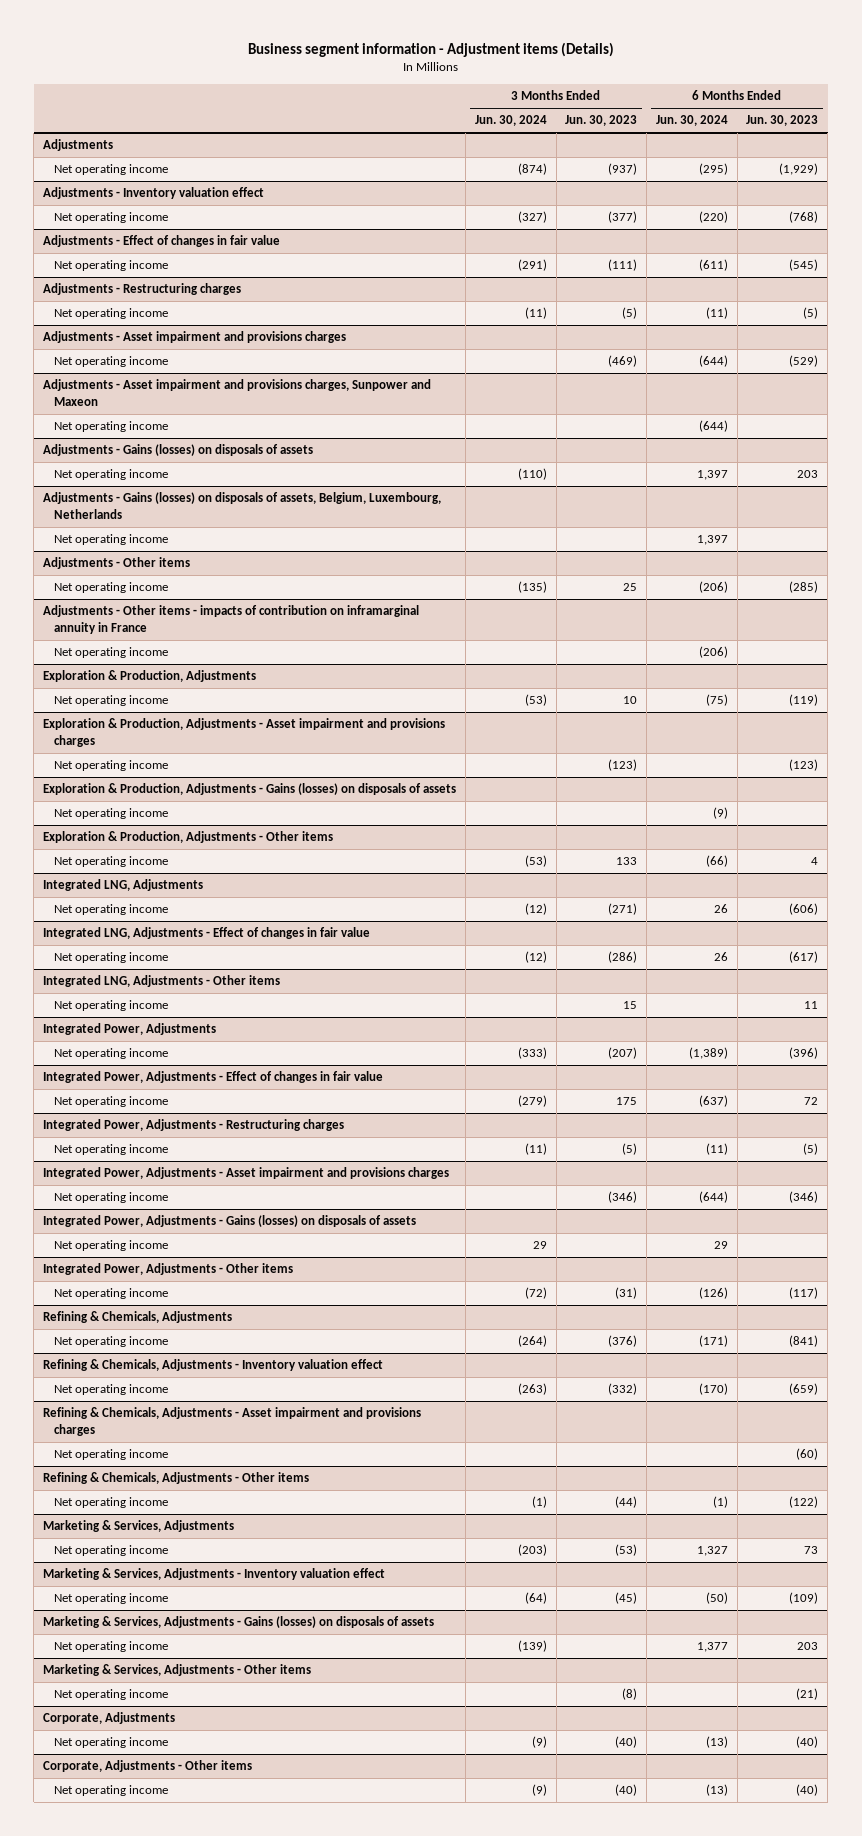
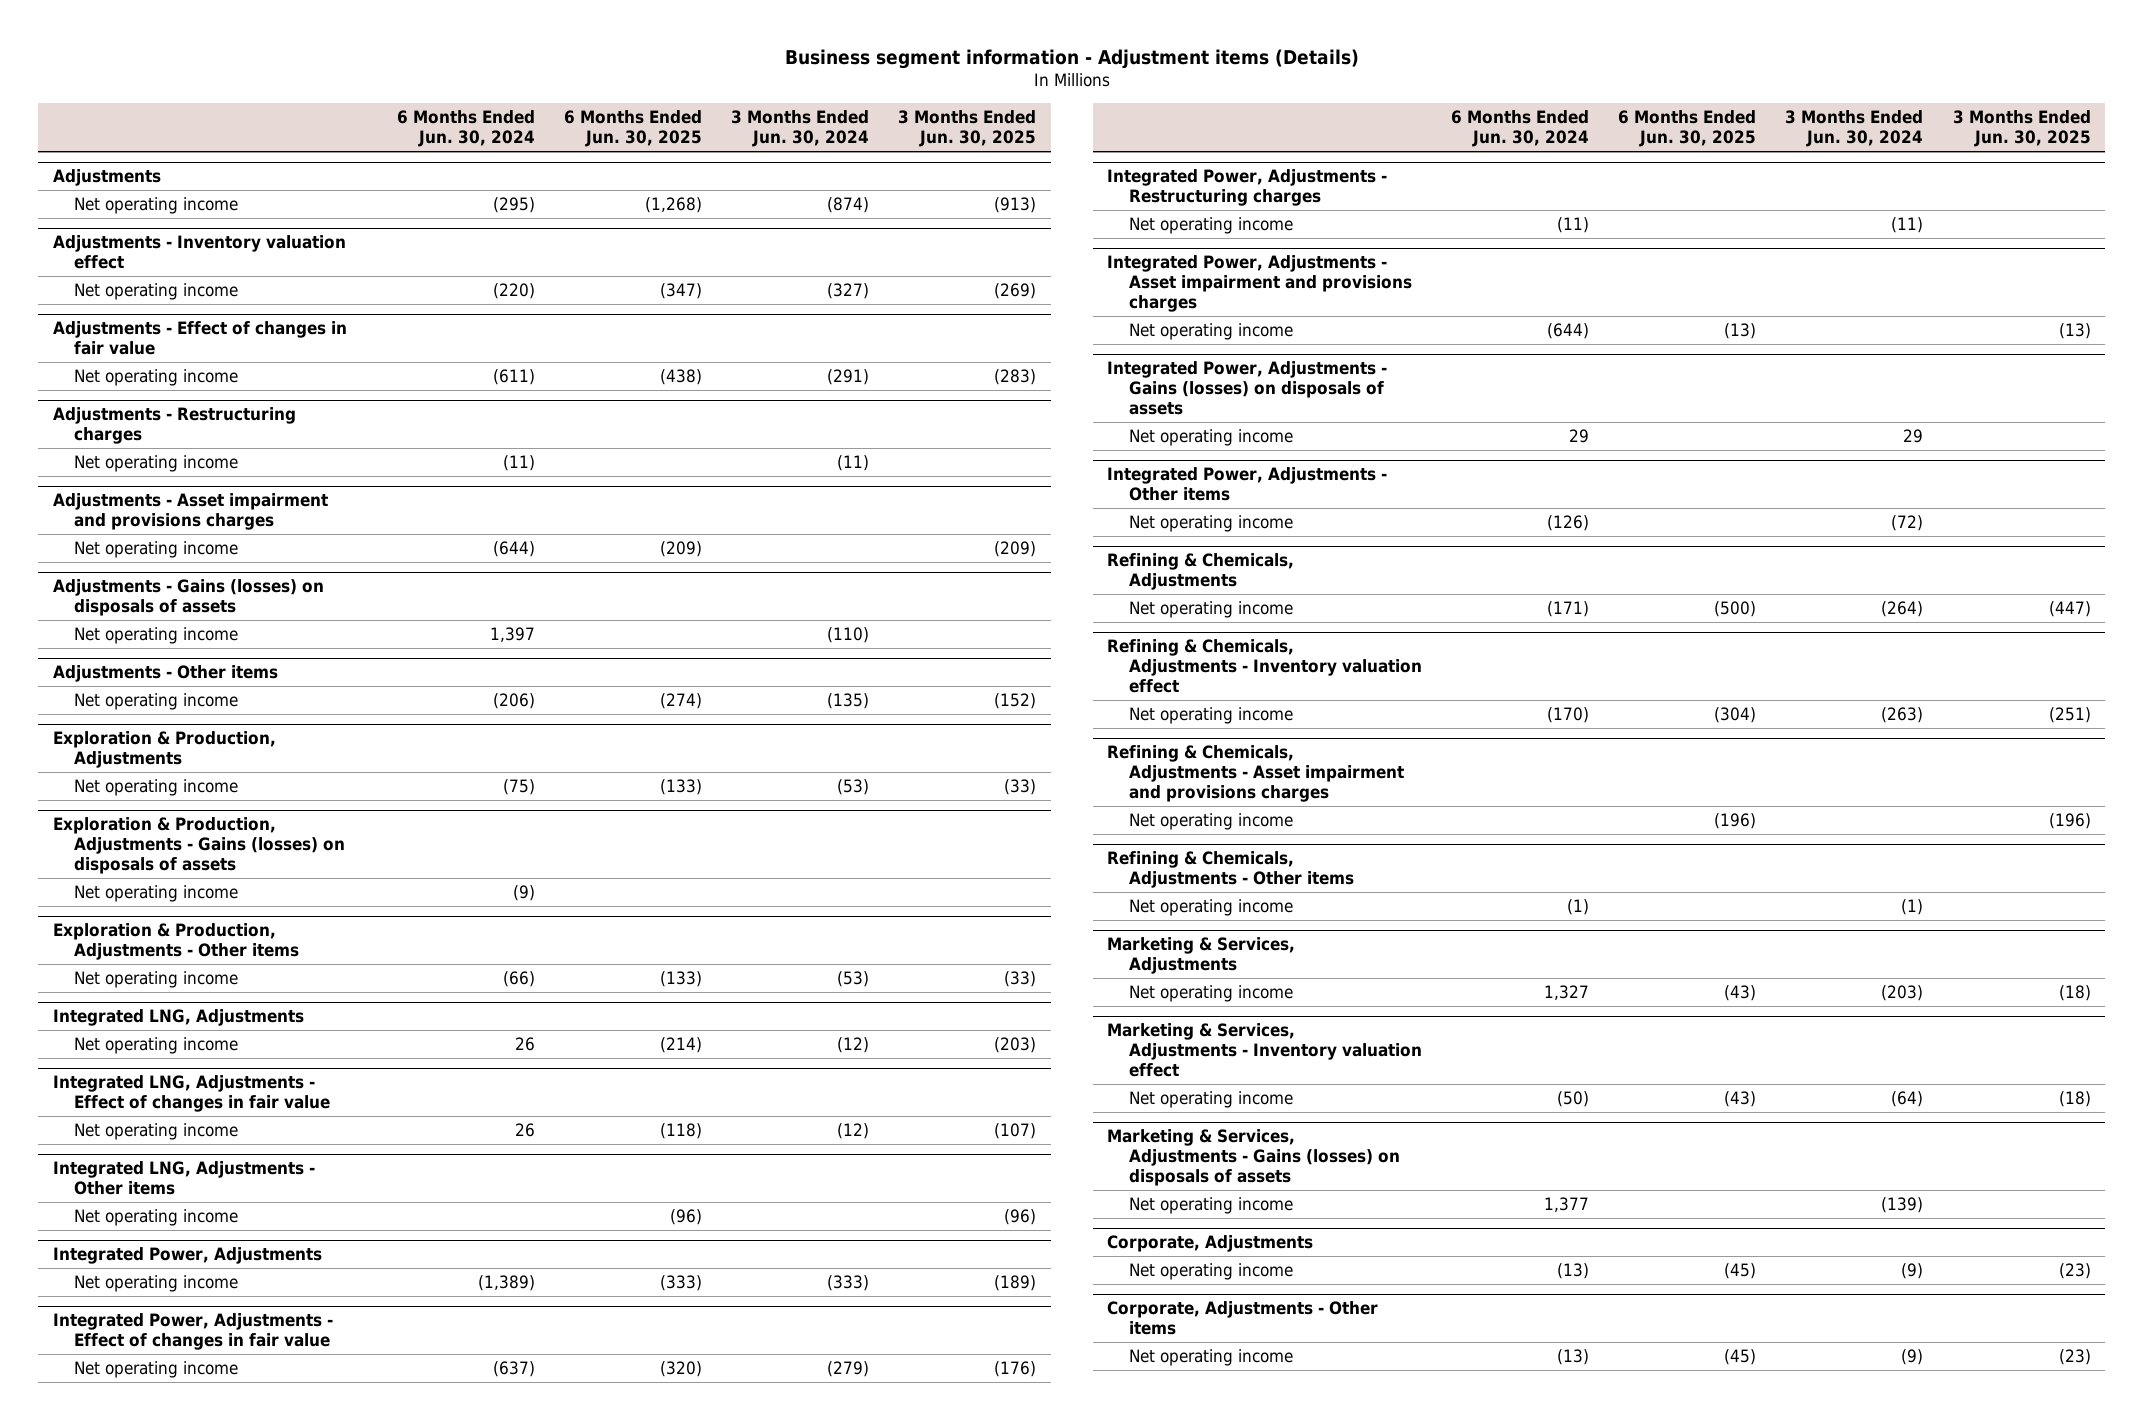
[565,115,638,127] Jun. 30, 2023 -> none
[746,115,819,127] Jun. 30, 2023 -> none
none -> [563,110,702,148] 6 Months Ended Jun. 30, 2025
none -> [898,110,1037,148] 3 Months Ended Jun. 30, 2025
[43,379,432,406] Adjustments - Asset impairment and provisions charges, Sunpower and Maxeon -> none
[53,421,168,433] Net operating income -> none
[43,492,442,519] Adjustments - Gains (losses) on disposals of assets, Belgium, Luxembourg, Netherlands -> none
[53,534,168,546] Net operating income -> none
[43,605,420,634] Adjustments - Other items - impacts of contribution on inframarginal annuity in France -> none
[53,647,168,659] Net operating income -> none
[43,718,446,747] Exploration & Production, Adjustments - Asset impairment and provisions charges -> none
[53,760,168,772] Net operating income -> none
[43,1664,312,1677] Marketing & Services, Adjustments - Other items -> none
[53,1689,168,1701] Net operating income -> none

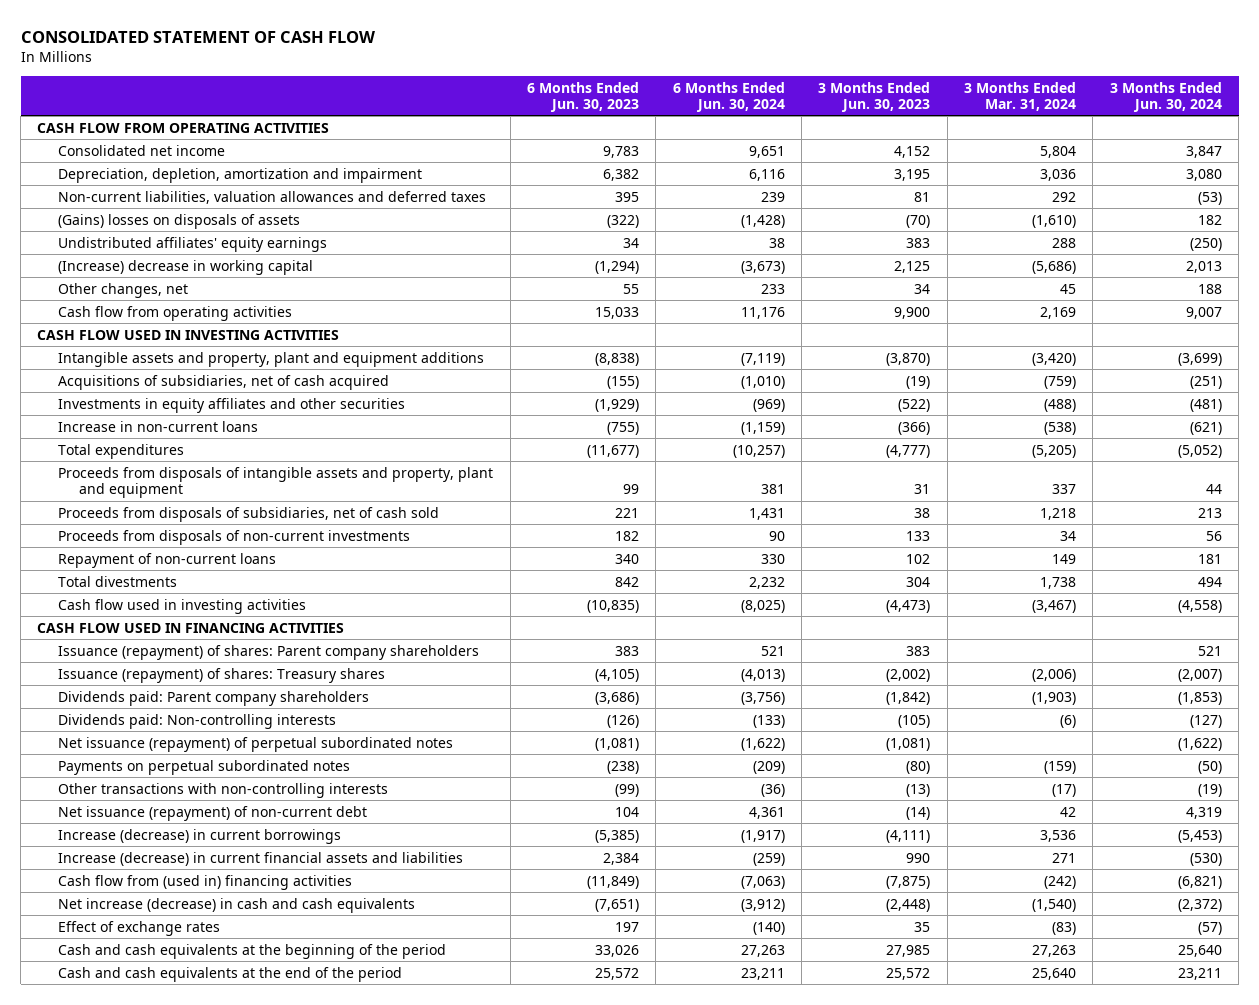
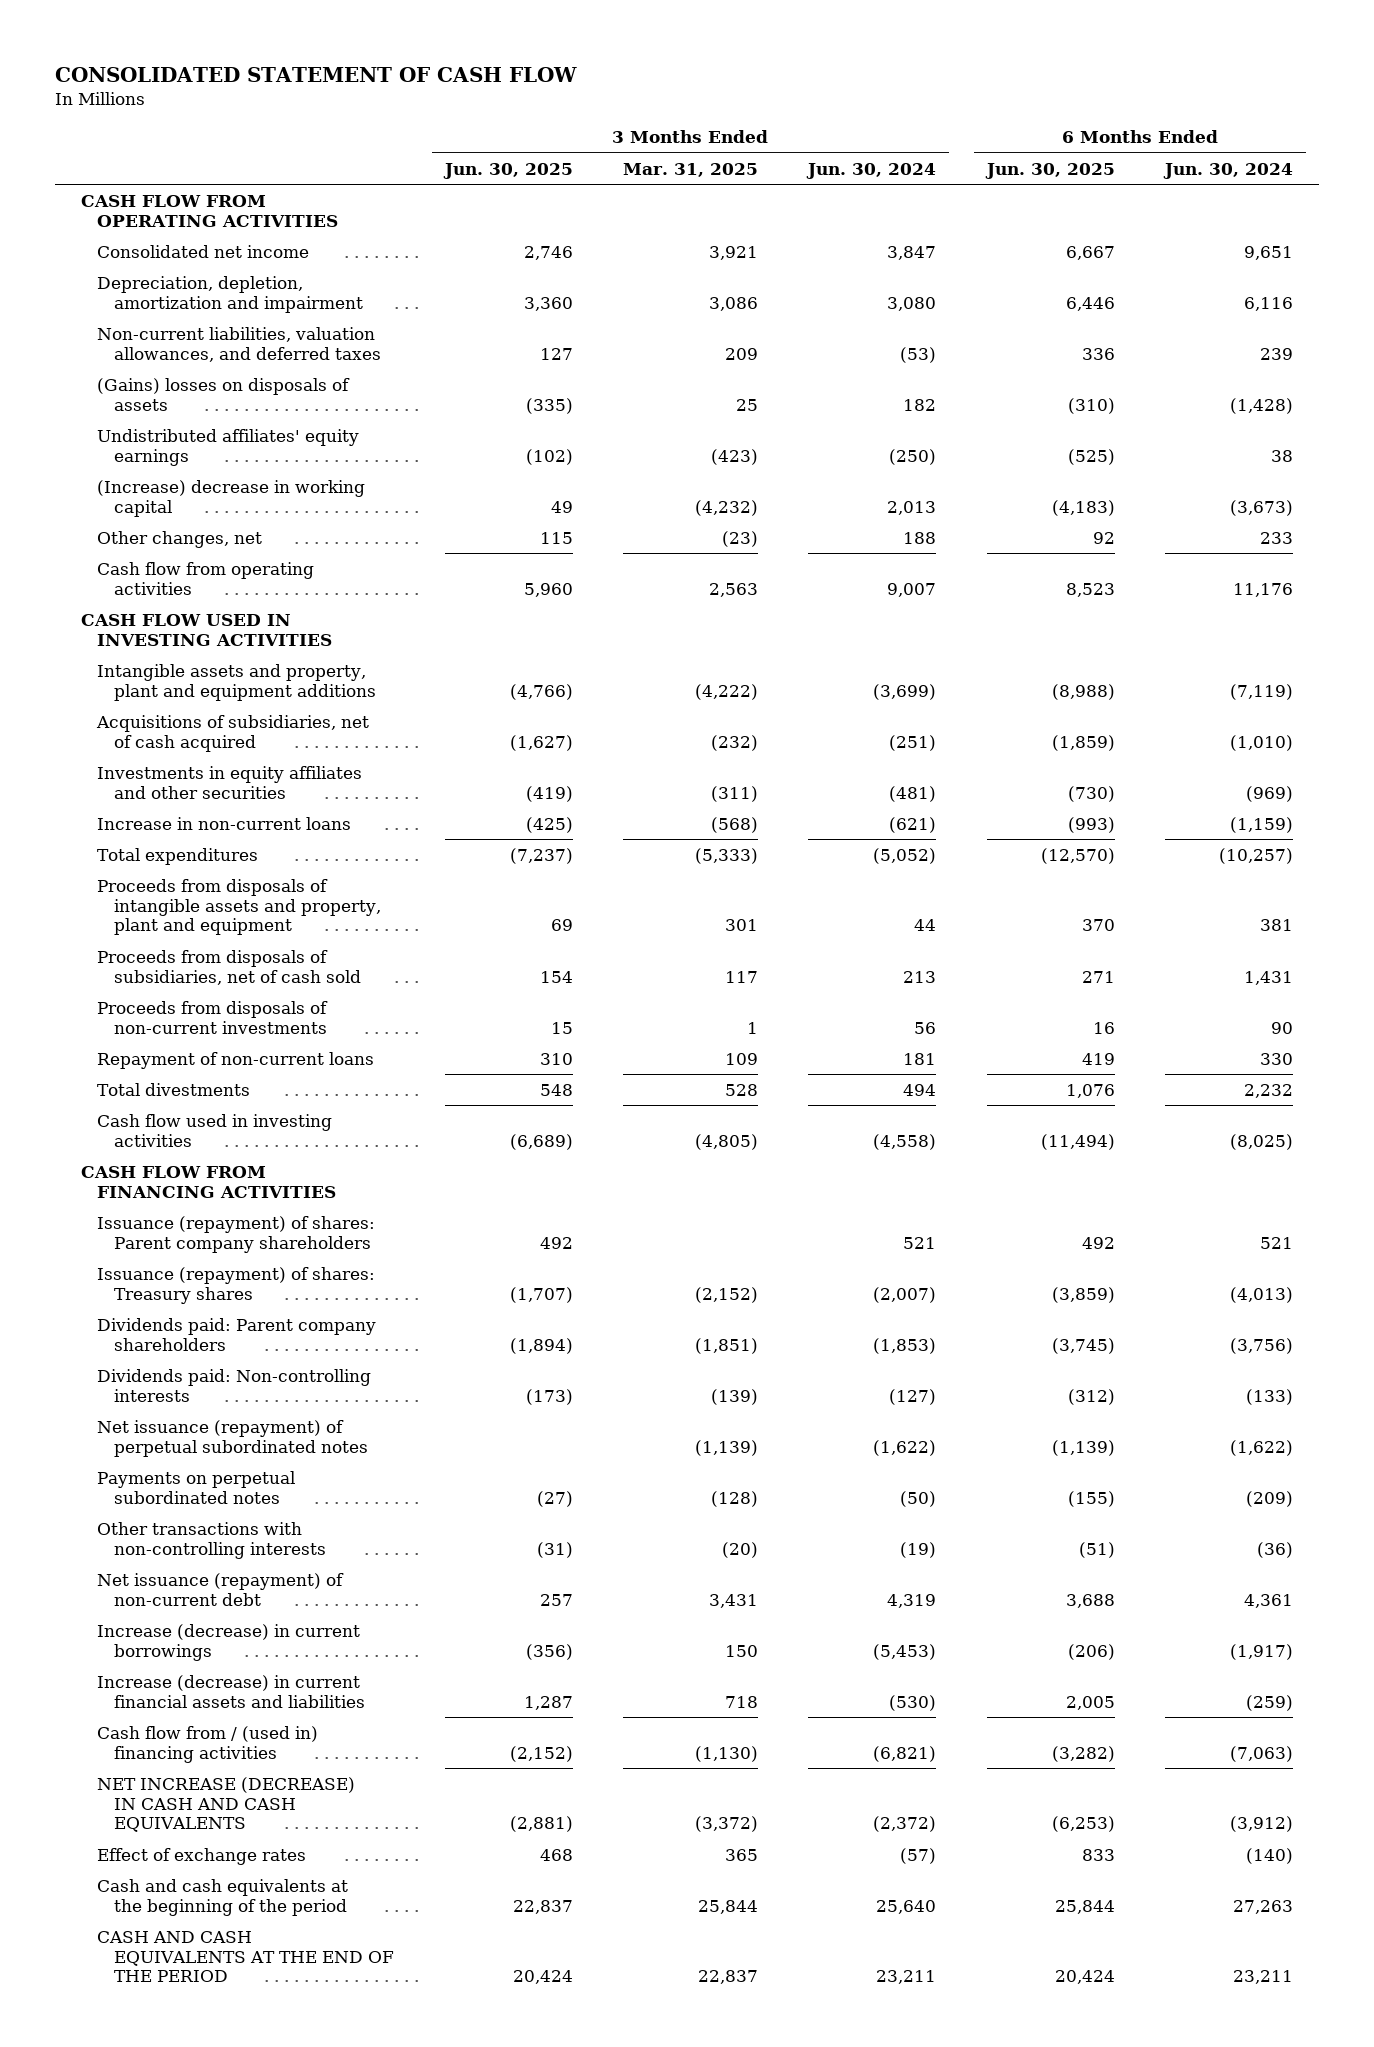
[526,81,639,112] 6 Months Ended Jun. 30, 2023 -> none
[818,81,931,112] 3 Months Ended Jun. 30, 2023 -> none
[964,81,1077,111] 3 Months Ended Mar. 31, 2024 -> none
none -> [442,162,573,179] Jun. 30, 2025
none -> [622,162,758,177] Mar. 31, 2025
none -> [984,162,1115,179] Jun. 30, 2025
[58,190,487,204] Non-current liabilities, valuation allowances and deferred taxes -> [97,326,382,362] Non-current liabilities, valuation allowances, and deferred taxes
[37,622,345,633] CASH FLOW USED IN FINANCING ACTIVITIES -> [80,1165,337,1198] CASH FLOW FROM FINANCING ACTIVITIES
[58,874,353,890] Cash flow from (used in) financing activities -> [97,1725,319,1763] Cash flow from / (used in) financing activities
[58,897,416,913] Net increase (decrease) in cash and cash equivalents -> [97,1776,356,1833] NET INCREASE (DECREASE) IN CASH AND CASH EQUIVALENTS
[58,966,403,982] Cash and cash equivalents at the end of the period -> [97,1930,395,1983] CASH AND CASH EQUIVALENTS AT THE END OF THE PERIOD

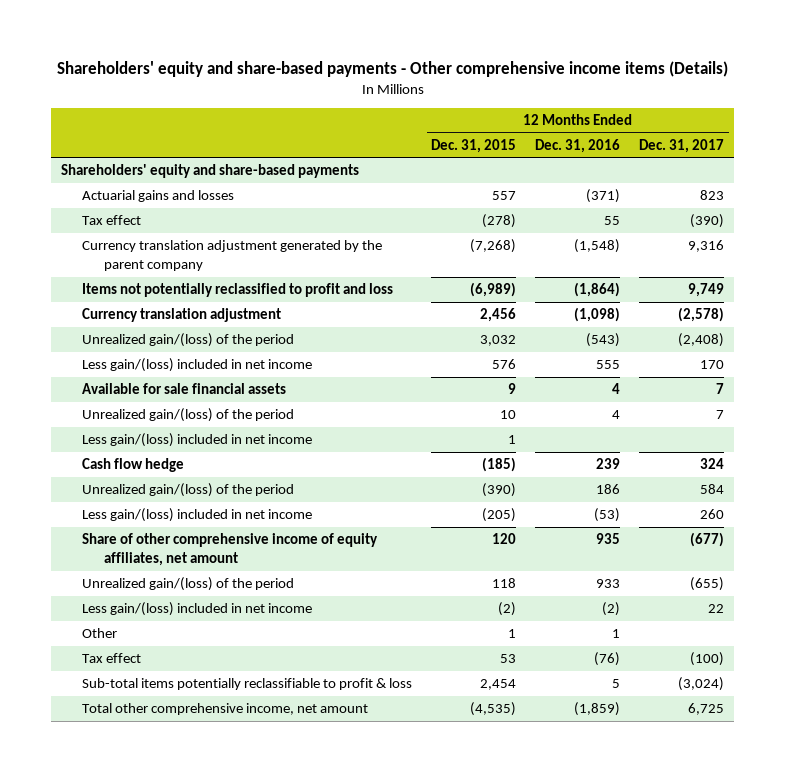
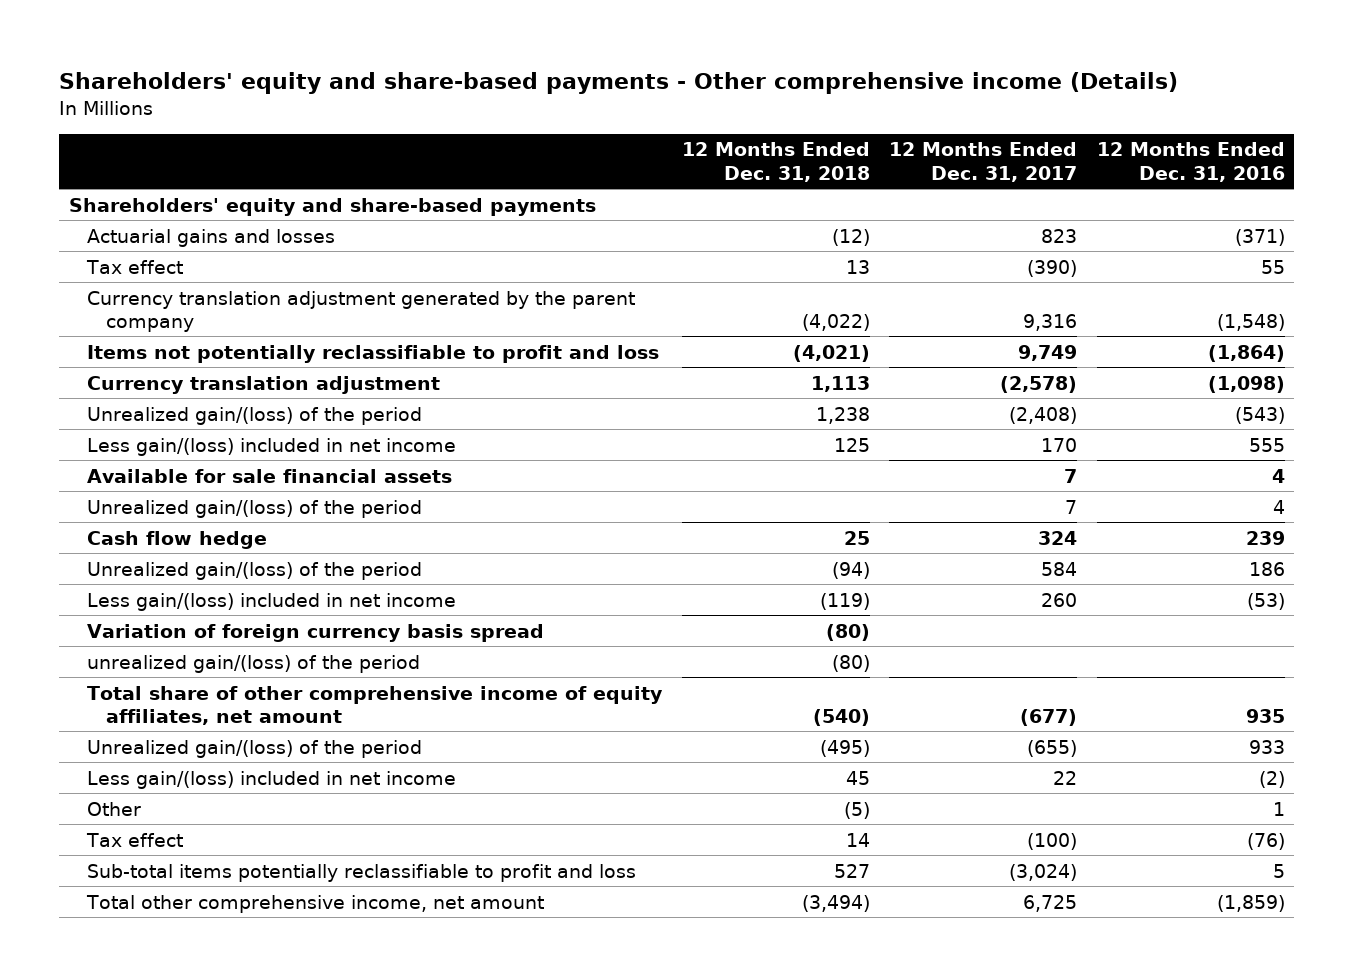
[56,60,728,77] Shareholders' equity and share-based payments - Other comprehensive income items (Details) -> [58,71,1178,94] Shareholders' equity and share-based payments - Other comprehensive income (Details)
[431,138,517,153] Dec. 31, 2015 -> none
none -> [681,142,870,182] 12 Months Ended Dec. 31, 2018
[82,283,394,298] Items not potentially reclassified to profit and loss -> [87,344,660,363] Items not potentially reclassifiable to profit and loss
[82,433,313,448] Less gain/(loss) included in net income -> none
none -> [87,623,545,642] Variation of foreign currency basis spread
none -> [87,654,421,673] unrealized gain/(loss) of the period
[82,533,379,567] Share of other comprehensive income of equity affiliates, net amount -> [87,685,664,725] Total share of other comprehensive income of equity affiliates, net amount
[82,678,413,691] Sub-total items potentially reclassifiable to profit & loss -> [87,863,637,882] Sub-total items potentially reclassifiable to profit and loss

